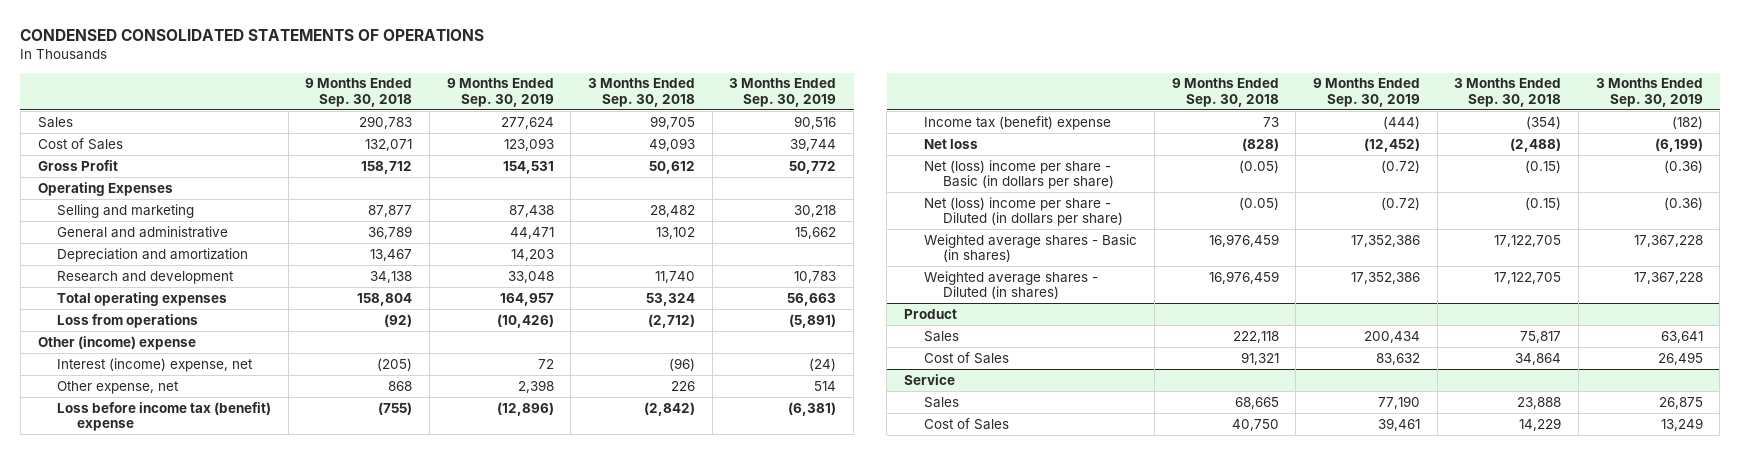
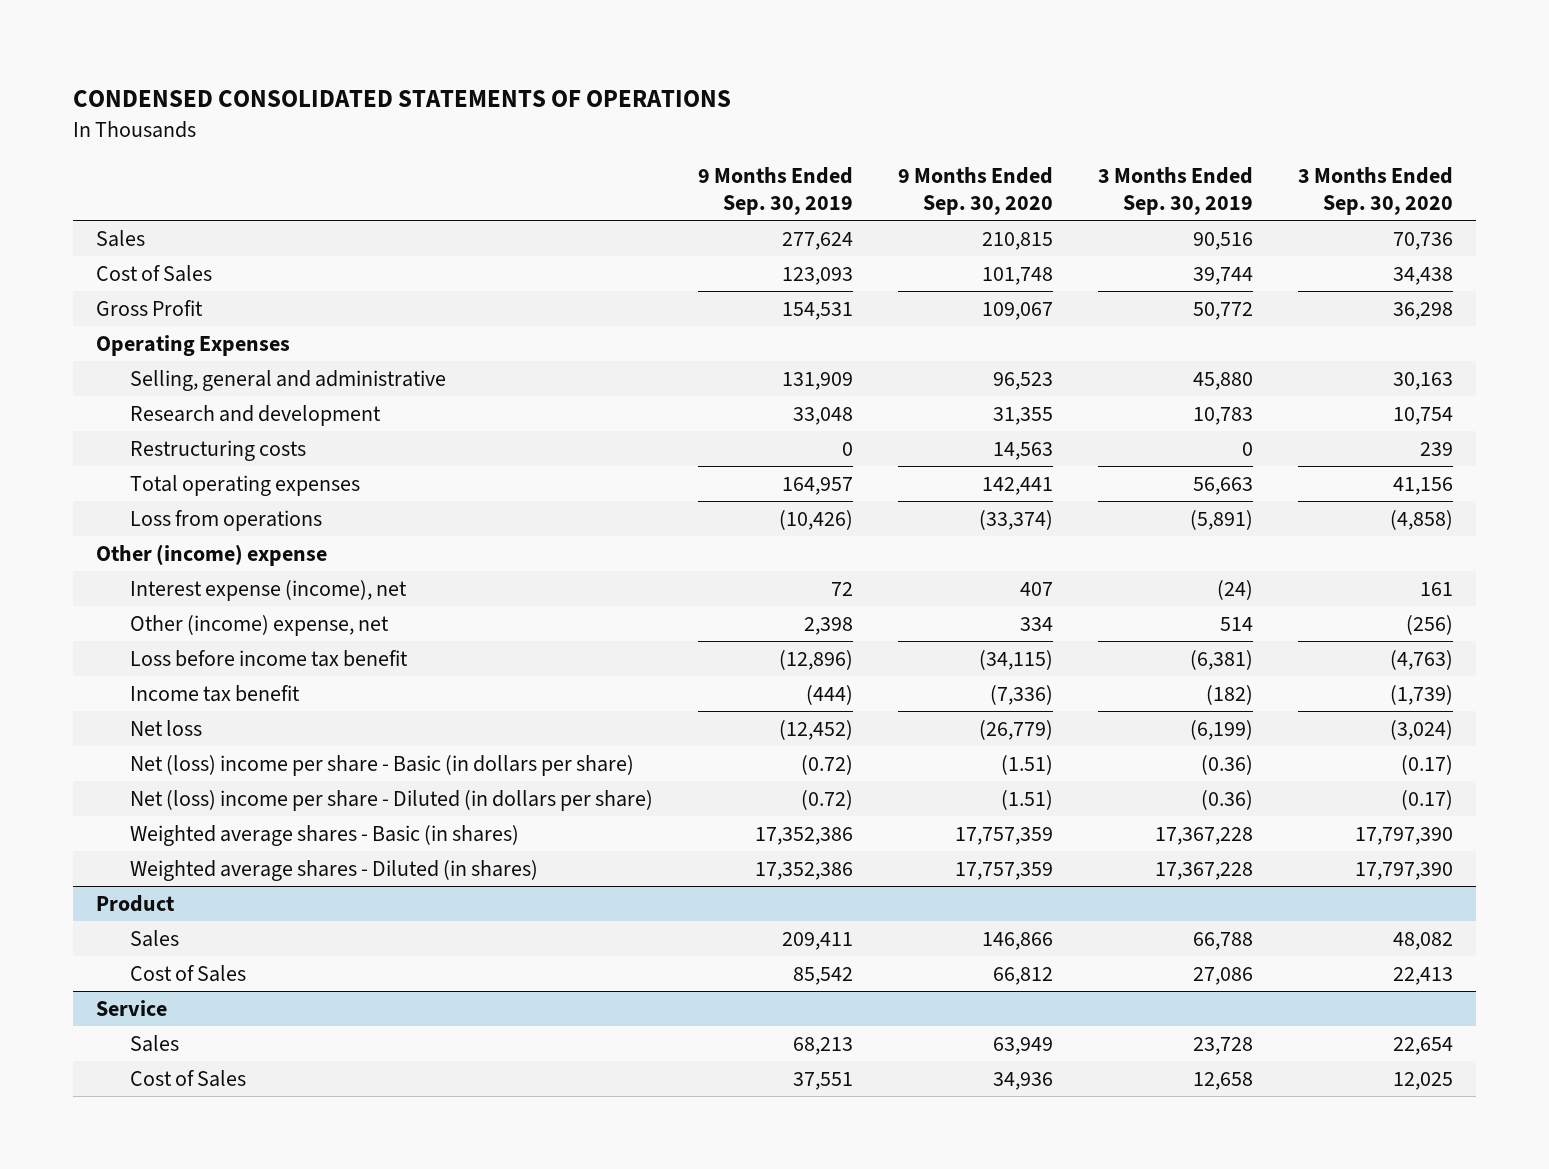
[305,78,413,107] 9 Months Ended Sep. 30, 2018 -> none
[588,78,696,107] 3 Months Ended Sep. 30, 2018 -> none
none -> [898,167,1054,215] 9 Months Ended Sep. 30, 2020
none -> [1298,167,1454,215] 3 Months Ended Sep. 30, 2020
[57,203,195,218] Selling and marketing -> none
[57,247,249,262] Depreciation and amortization -> none
[57,225,229,238] General and administrative -> [130,369,447,391] Selling, general and administrative
[509,226,554,239] 44,471 -> [782,371,854,390] 131,909
[795,226,837,239] 15,662 -> [1193,371,1254,390] 45,880
none -> [130,439,307,461] Restructuring costs
[57,357,254,372] Interest (income) expense, net -> [130,579,408,601] Interest expense (income), net
[57,380,180,394] Other expense, net -> [130,614,390,636] Other (income) expense, net
[57,401,272,432] Loss before income tax (benefit) expense -> [130,649,409,667] Loss before income tax benefit
[923,115,1111,130] Income tax (benefit) expense -> [130,684,301,702] Income tax benefit
[1364,330,1421,343] 200,434 -> [782,931,854,950] 209,411
[1660,330,1703,343] 63,641 -> [1193,931,1254,950] 66,788
[1376,352,1421,365] 83,632 -> [793,966,854,985] 85,542
[1657,351,1703,365] 26,495 -> [1193,966,1254,985] 27,086
[1378,395,1421,409] 77,190 -> [793,1036,854,1055] 68,213
[1658,396,1703,409] 26,875 -> [1193,1036,1254,1055] 23,728
[1378,417,1421,431] 39,461 -> [793,1071,854,1090] 37,551
[1660,417,1703,431] 13,249 -> [1193,1071,1254,1090] 12,658

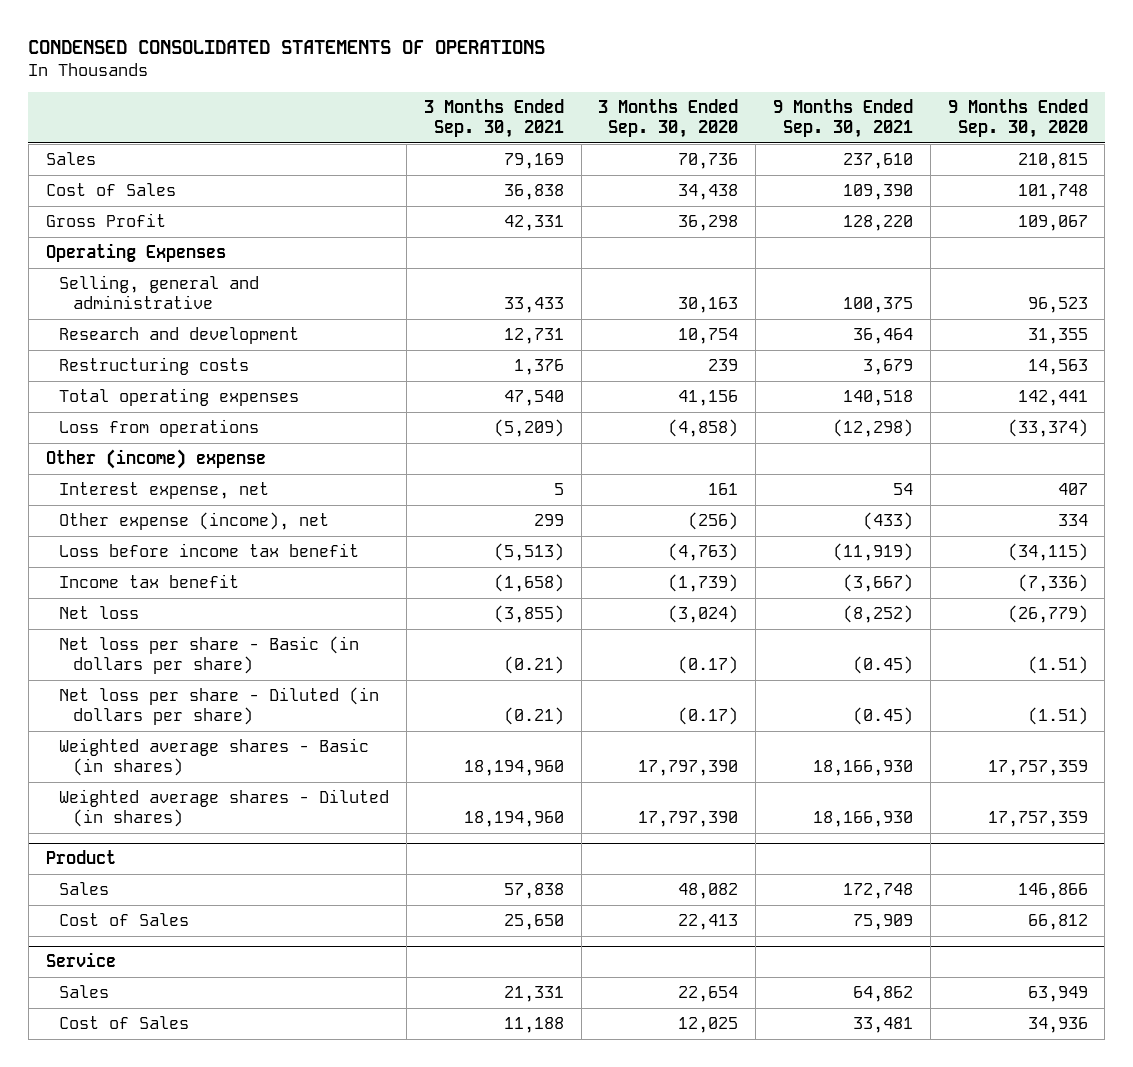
[698,167,854,215] 9 Months Ended Sep. 30, 2019 -> none
[1098,167,1254,215] 3 Months Ended Sep. 30, 2019 -> none
none -> [423,98,564,139] 3 Months Ended Sep. 30, 2021
none -> [773,98,914,139] 9 Months Ended Sep. 30, 2021
[130,579,408,601] Interest expense (income), net -> [59,482,270,500] Interest expense, net
[130,614,390,636] Other (income) expense, net -> [59,512,330,531] Other expense (income), net
[130,754,635,776] Net (loss) income per share - Basic (in dollars per share) -> [59,636,360,675] Net loss per share - Basic (in dollars per share)
[130,789,654,811] Net (loss) income per share - Diluted (in dollars per share) -> [59,687,380,726] Net loss per share - Diluted (in dollars per share)

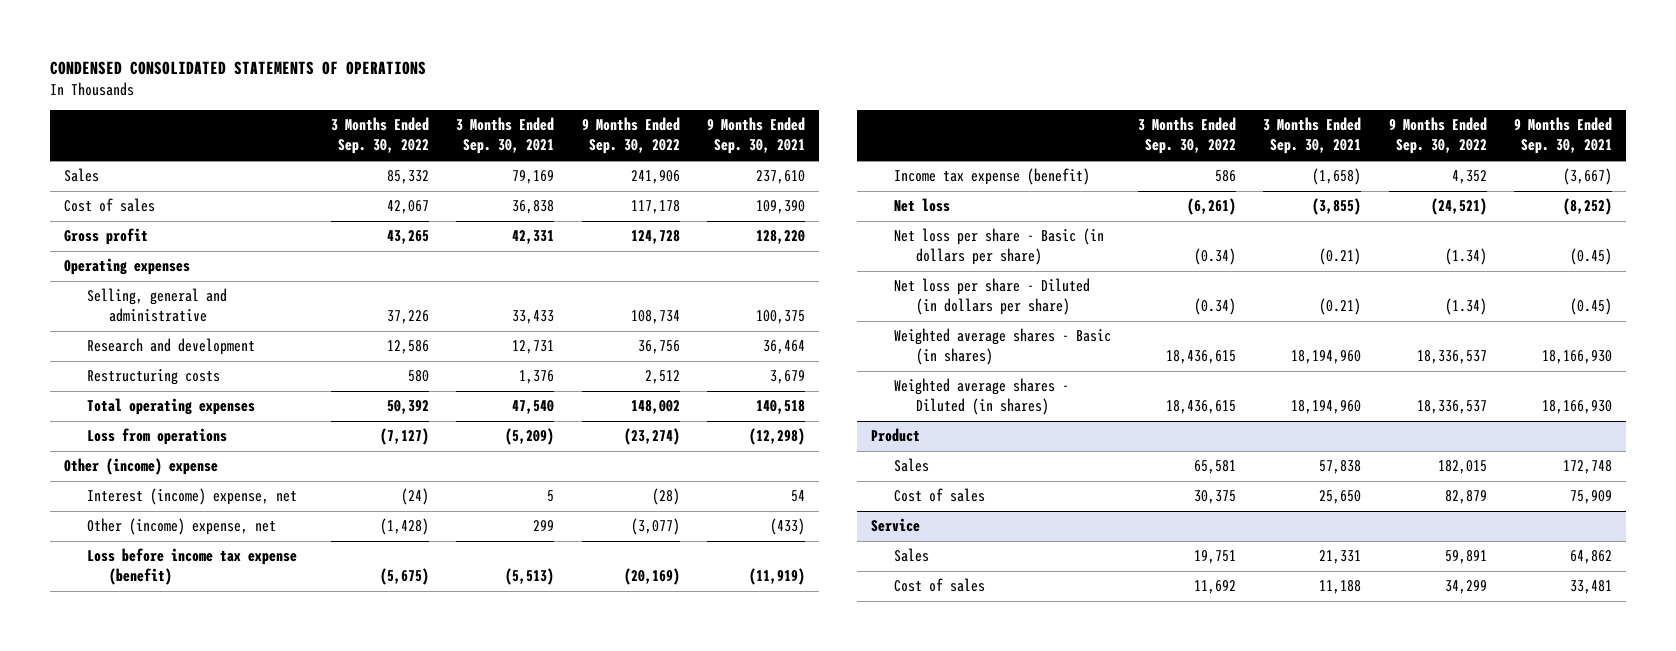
[598,98,739,139] 3 Months Ended Sep. 30, 2020 -> none
[947,98,1088,139] 9 Months Ended Sep. 30, 2020 -> none
none -> [331,117,430,155] 3 Months Ended Sep. 30, 2022
none -> [581,117,680,155] 9 Months Ended Sep. 30, 2022
[45,183,176,197] Cost of Sales -> [63,198,155,213] Cost of sales
[45,213,166,228] Gross Profit -> [63,228,148,246] Gross profit
[45,243,226,263] Operating Expenses -> [63,258,190,276] Operating expenses
[59,482,270,500] Interest expense, net -> [86,488,297,506] Interest (income) expense, net
[59,512,330,531] Other expense (income), net -> [86,518,276,536] Other (income) expense, net
[59,543,360,558] Loss before income tax benefit -> [86,548,297,586] Loss before income tax expense (benefit)
[59,574,240,589] Income tax benefit -> [893,168,1090,186] Income tax expense (benefit)
[59,913,190,927] Cost of Sales -> [893,488,985,503] Cost of sales
[59,1016,190,1030] Cost of Sales -> [893,578,985,593] Cost of sales

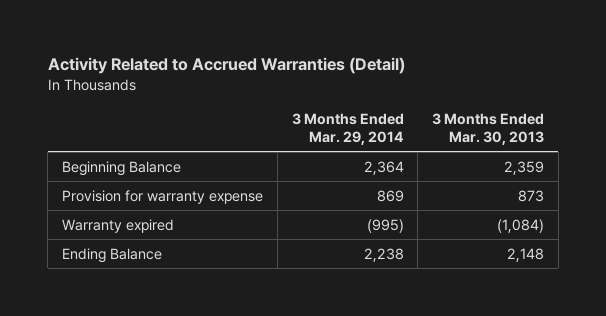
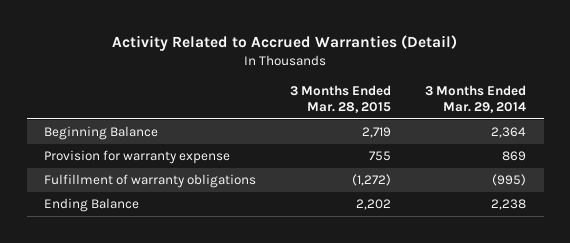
[432,112,545,145] 3 Months Ended Mar. 30, 2013 -> none
none -> [290,85,392,113] 3 Months Ended Mar. 28, 2015
[62,218,175,233] Warranty expired -> [43,174,256,189] Fulfillment of warranty obligations

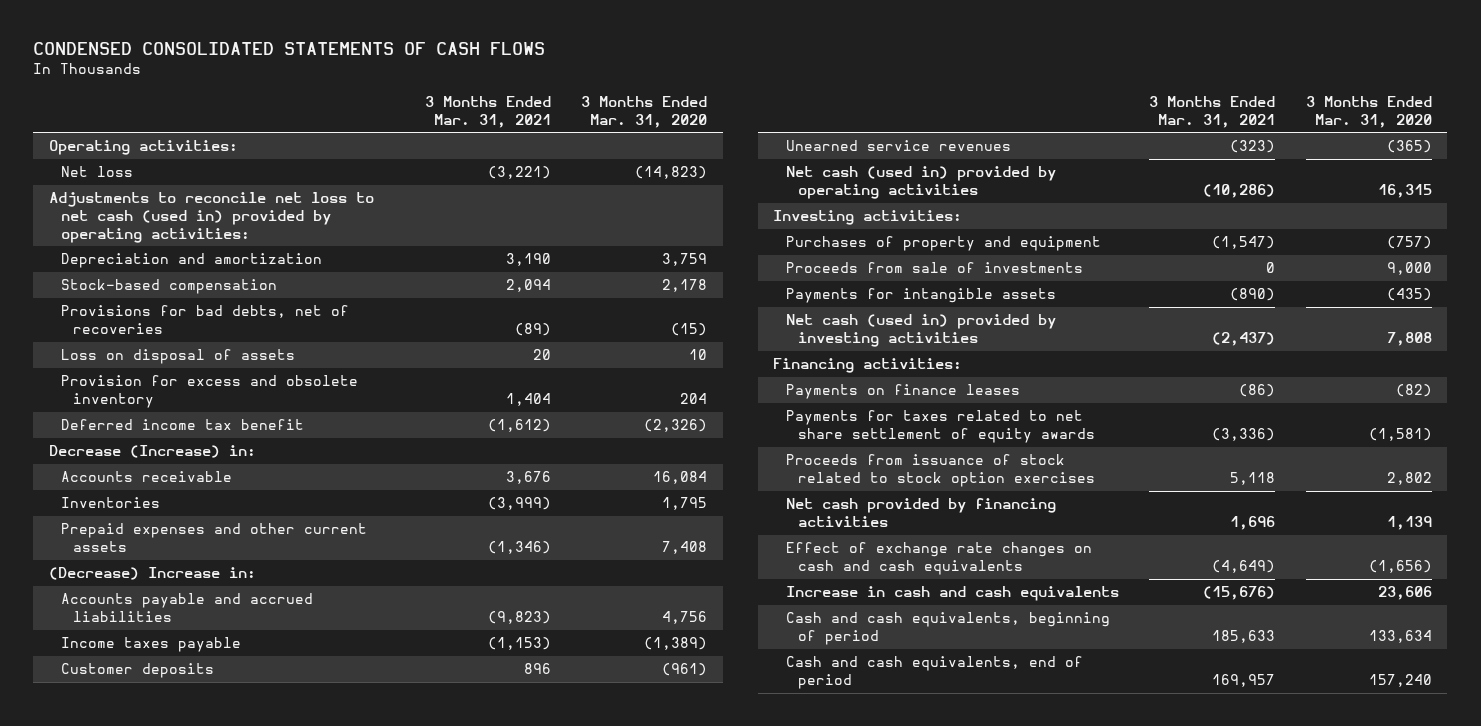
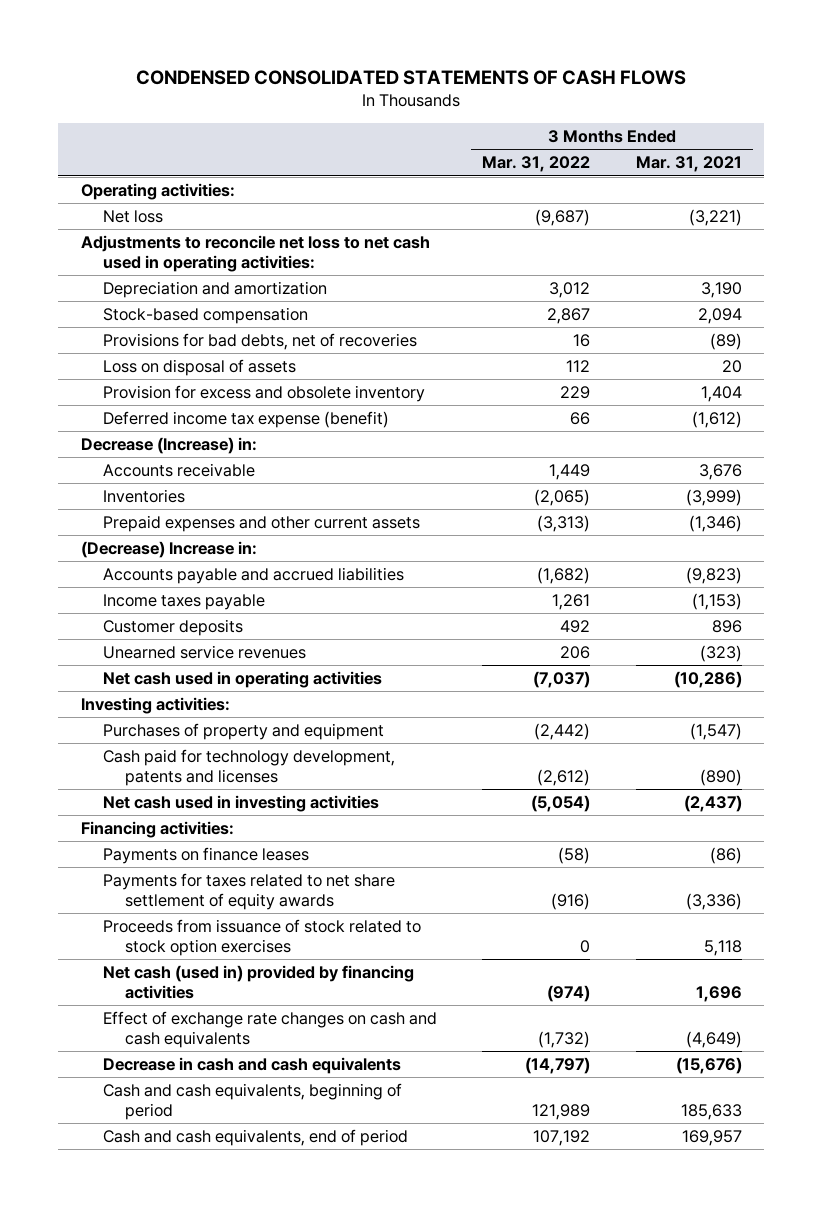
[581,95,708,128] 3 Months Ended Mar. 31, 2020 -> none
none -> [482,156,591,173] Mar. 31, 2022
[48,192,374,243] Adjustments to reconcile net loss to net cash (used in) provided by operating activities: -> [80,235,430,273] Adjustments to reconcile net loss to net cash used in operating activities:
[60,419,304,431] Deferred income tax benefit -> [102,411,389,429] Deferred income tax expense (benefit)
[785,166,1056,200] Net cash (used in) provided by operating activities -> [102,671,382,689] Net cash used in operating activities
[785,262,1083,274] Proceeds from sale of investments -> none
[785,288,1056,304] Payments for intangible assets -> [102,749,395,787] Cash paid for technology development, patents and licenses
[785,314,1056,348] Net cash (used in) provided by investing activities -> [102,795,379,813] Net cash used in investing activities
[785,498,1056,528] Net cash provided by financing activities -> [102,965,414,1000] Net cash (used in) provided by financing activities
[785,586,1119,602] Increase in cash and cash equivalents -> [102,1057,401,1075] Decrease in cash and cash equivalents

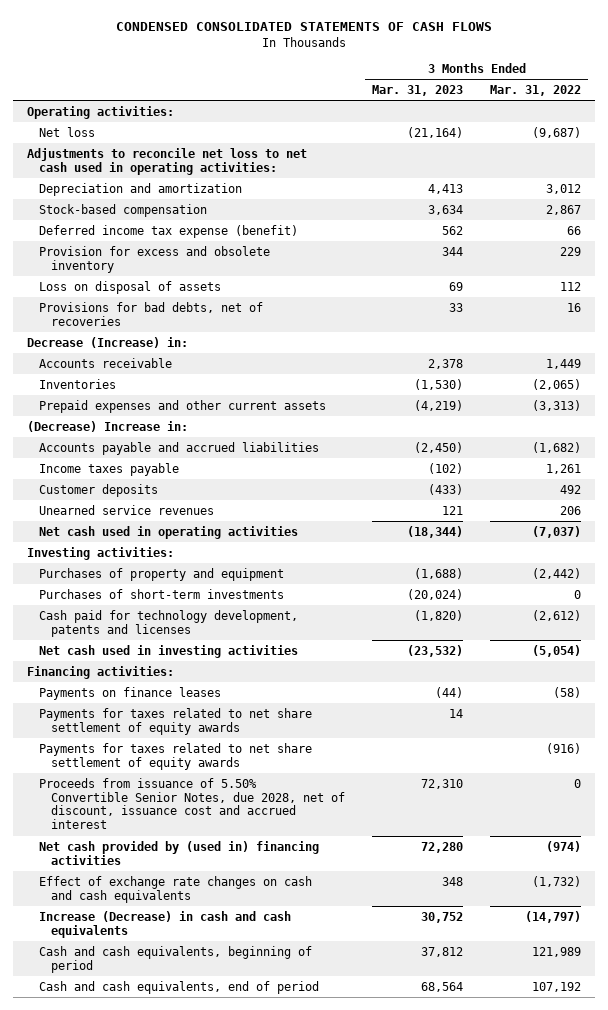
[635,156,742,173] Mar. 31, 2021 -> none
none -> [371,84,463,96] Mar. 31, 2023
[102,385,425,403] Provision for excess and obsolete inventory -> [38,245,270,273] Provision for excess and obsolete inventory
[102,359,296,377] Loss on disposal of assets -> [38,280,221,294] Loss on disposal of assets
[102,333,417,351] Provisions for bad debts, net of recoveries -> [38,301,263,326] Provisions for bad debts, net of recoveries
none -> [38,588,284,599] Purchases of short-term investments
none -> [38,707,312,735] Payments for taxes related to net share settlement of equity awards
[102,919,421,957] Proceeds from issuance of stock related to stock option exercises -> none
none -> [38,777,345,830] Proceeds from issuance of 5.50% Convertible Senior Notes, due 2028, net of discount, issuance cost and accrued interest
[102,965,414,1000] Net cash (used in) provided by financing activities -> [38,840,319,865] Net cash provided by (used in) financing activities
[102,1057,401,1075] Decrease in cash and cash equivalents -> [38,910,291,938] Increase (Decrease) in cash and cash equivalents

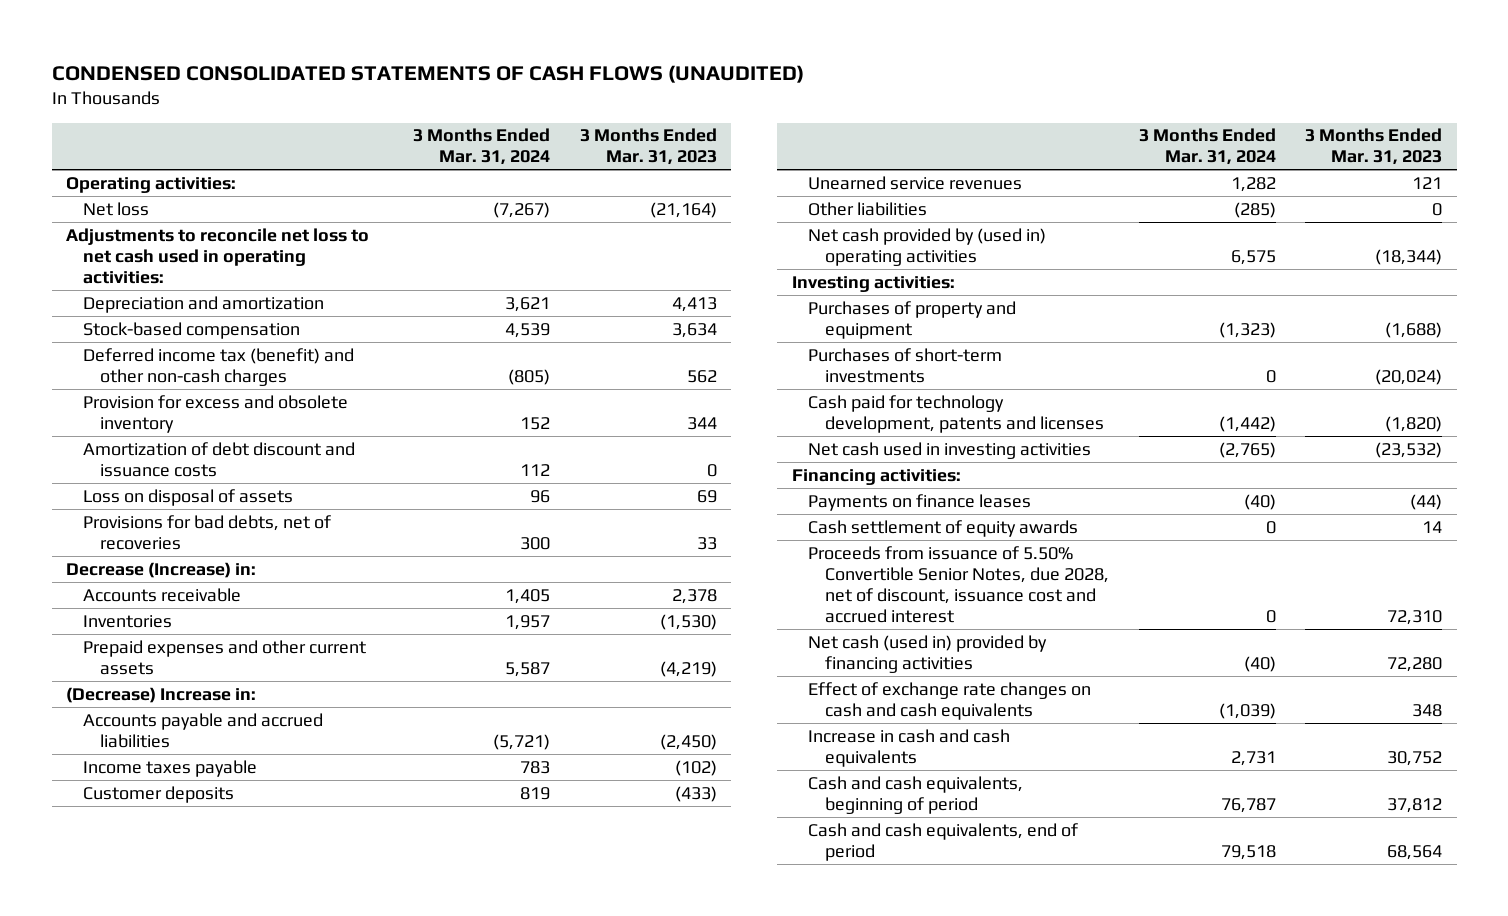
[116,22,493,32] CONDENSED CONSOLIDATED STATEMENTS OF CASH FLOWS -> [51,64,804,83] CONDENSED CONSOLIDATED STATEMENTS OF CASH FLOWS (UNAUDITED)
[490,84,582,96] Mar. 31, 2022 -> none
none -> [413,128,551,166] 3 Months Ended Mar. 31, 2024
[38,224,298,238] Deferred income tax expense (benefit) -> [83,347,355,386] Deferred income tax (benefit) and other non-cash charges
none -> [83,441,356,477] Amortization of debt discount and issuance costs
none -> [808,201,928,216] Other liabilities
[38,525,298,539] Net cash used in operating activities -> [808,227,1047,266] Net cash provided by (used in) operating activities
[38,707,312,735] Payments for taxes related to net share settlement of equity awards -> none
[38,742,312,770] Payments for taxes related to net share settlement of equity awards -> none
none -> [808,519,1079,537] Cash settlement of equity awards
[38,840,319,865] Net cash provided by (used in) financing activities -> [808,634,1048,673] Net cash (used in) provided by financing activities
[38,910,291,938] Increase (Decrease) in cash and cash equivalents -> [808,728,1011,767] Increase in cash and cash equivalents

